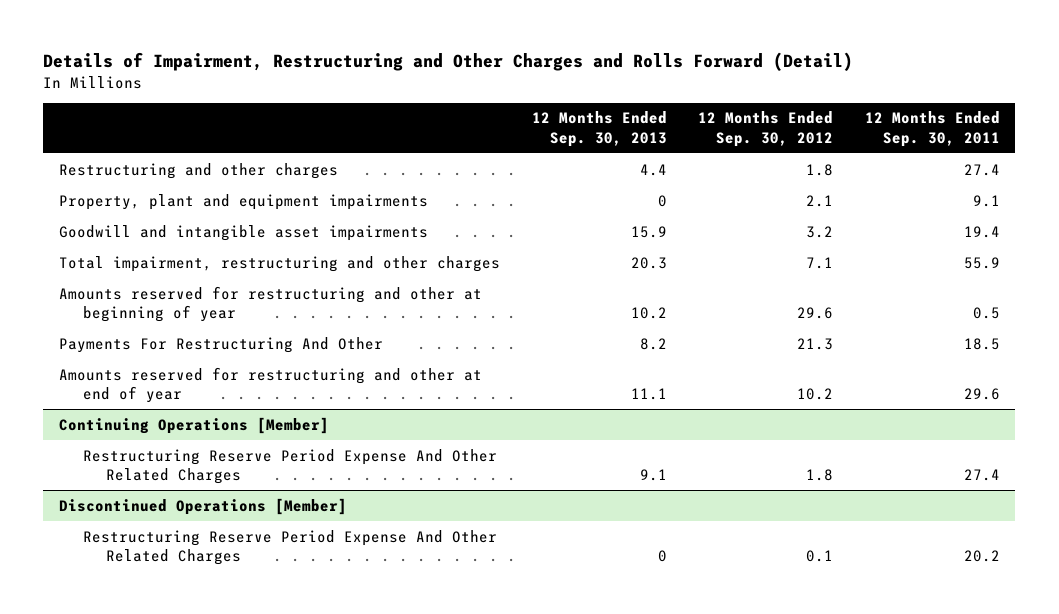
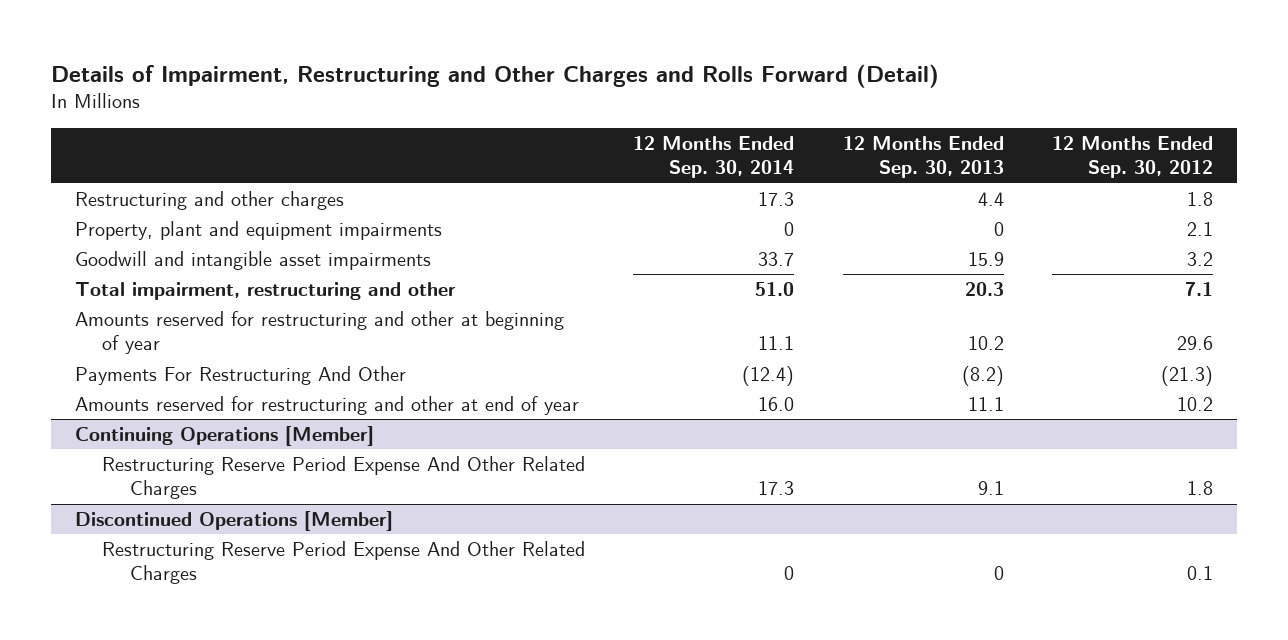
[864,111,1000,147] 12 Months Ended Sep. 30, 2011 -> none
none -> [633,136,795,179] 12 Months Ended Sep. 30, 2014
[59,255,501,272] Total impairment, restructuring and other charges -> [75,282,457,301] Total impairment, restructuring and other
[639,337,667,350] 8.2 -> [961,366,1004,387] (8.2)
[797,337,834,350] 21.3 -> [1160,366,1213,387] (21.3)

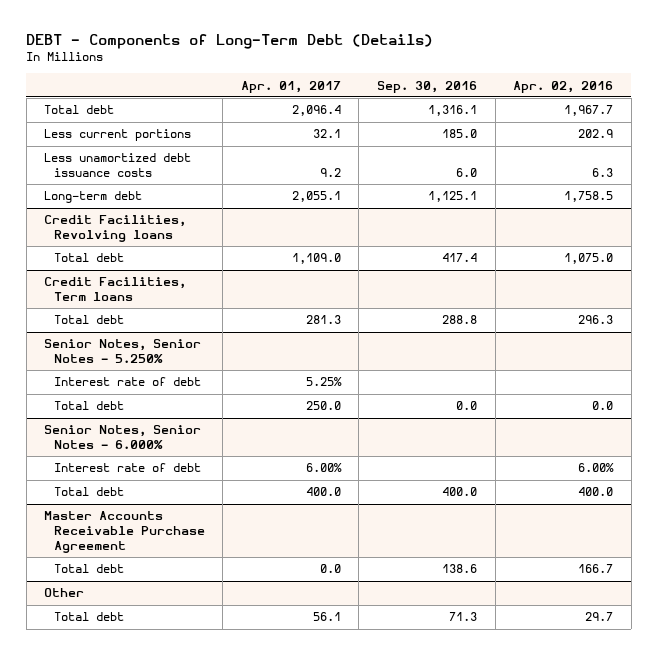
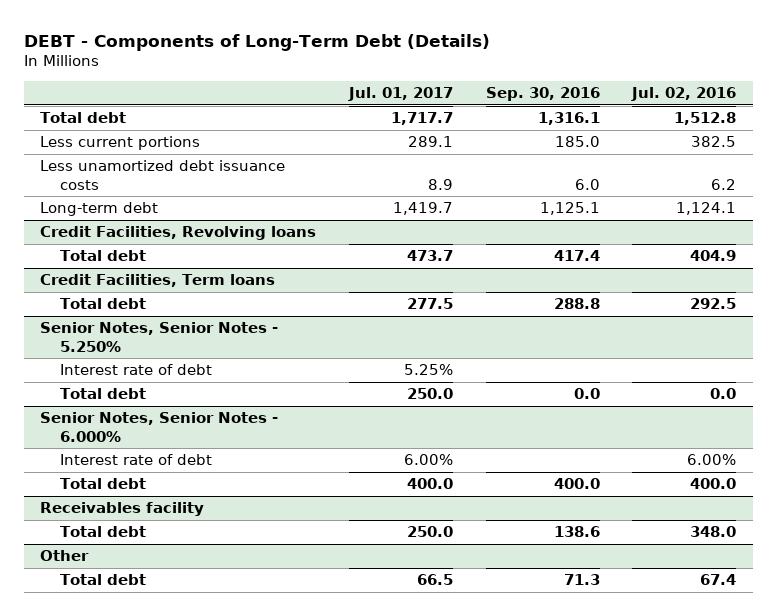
[240,80,341,93] Apr. 01, 2017 -> none
[513,80,614,93] Apr. 02, 2016 -> none
none -> [347,87,453,102] Jul. 01, 2017
none -> [631,87,737,102] Jul. 02, 2016
[44,511,205,553] Master Accounts Receivable Purchase Agreement -> [40,502,205,517] Receivables facility

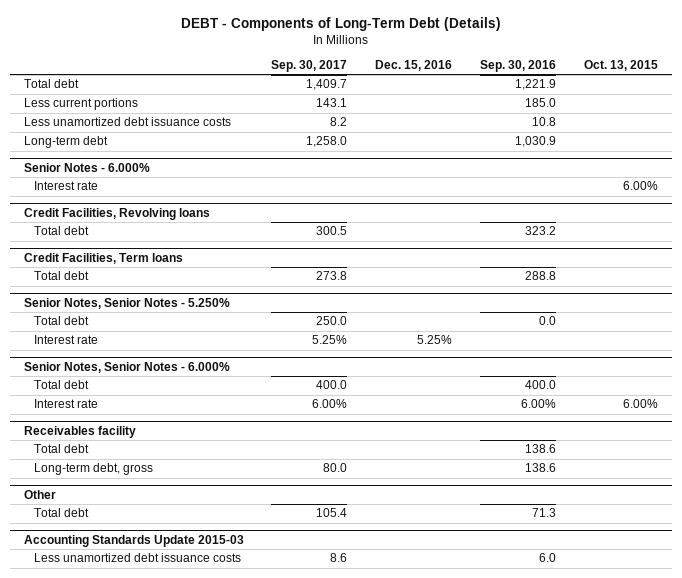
[347,87,453,102] Jul. 01, 2017 -> none
[631,87,737,102] Jul. 02, 2016 -> none
none -> [271,59,348,72] Sep. 30, 2017
none -> [375,59,453,71] Dec. 15, 2016
none -> [584,59,659,71] Oct. 13, 2015
[537,112,600,126] 1,316.1 -> [515,79,557,91] 1,221.9
[574,178,600,190] 6.0 -> [532,117,557,127] 10.8
[539,202,600,216] 1,125.1 -> [515,136,557,148] 1,030.9
none -> [23,162,150,172] Senior Notes - 6.000%
none -> [34,181,99,191] Interest rate
[553,250,600,262] 417.4 -> [525,226,557,236] 323.2
[60,364,213,376] Interest rate of debt -> none
none -> [34,335,99,345] Interest rate
[60,454,213,466] Interest rate of debt -> none
none -> [34,399,99,409] Interest rate
none -> [34,463,154,476] Long-term debt, gross
none -> [23,534,244,547] Accounting Standards Update 2015-03
none -> [34,553,242,563] Less unamortized debt issuance costs

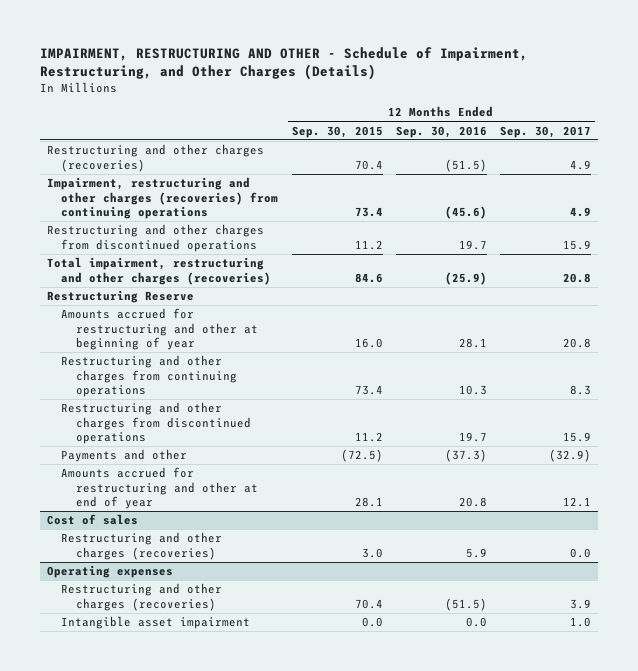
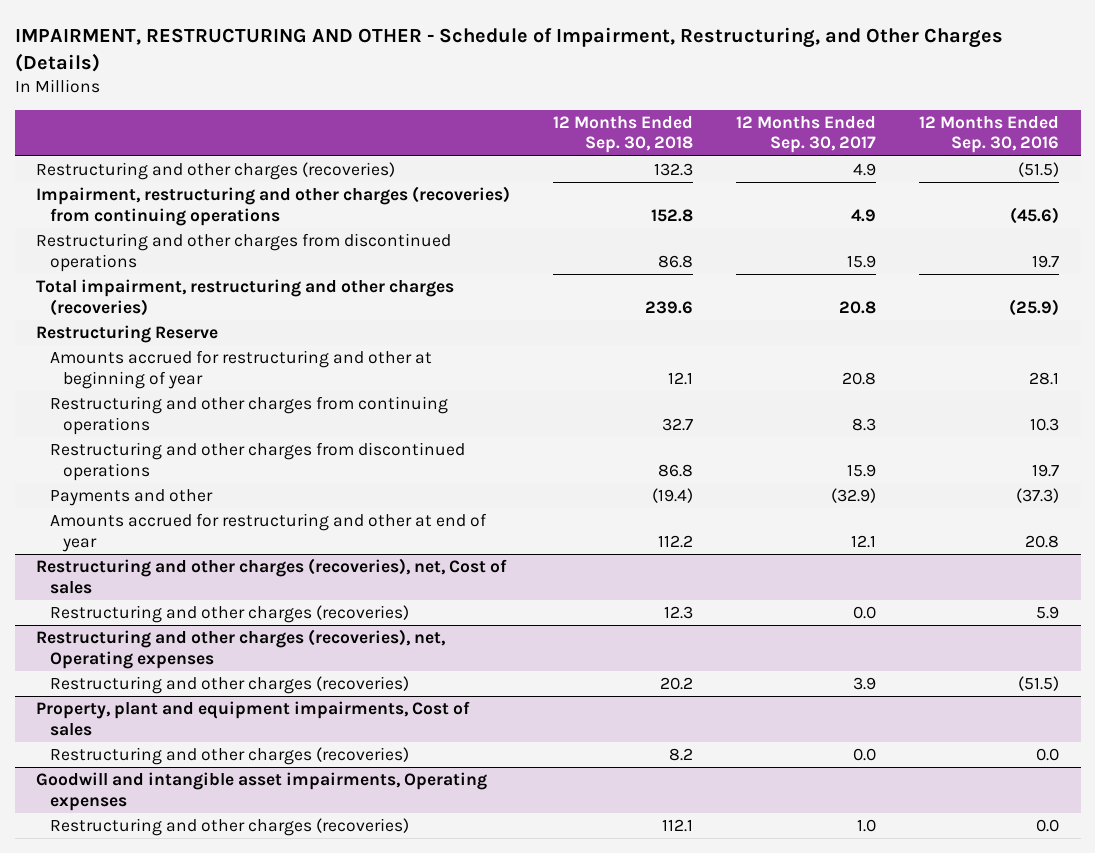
[291,125,383,138] Sep. 30, 2015 -> none
none -> [553,116,694,154] 12 Months Ended Sep. 30, 2018
[46,514,138,526] Cost of sales -> none
none -> [36,558,508,594] Restructuring and other charges (recoveries), net, Cost of sales
[46,565,173,579] Operating expenses -> none
none -> [36,629,446,669] Restructuring and other charges (recoveries), net, Operating expenses
[61,616,251,630] Intangible asset impairment -> none
none -> [36,701,471,736] Property, plant and equipment impairments, Cost of sales
none -> [49,747,409,766] Restructuring and other charges (recoveries)
none -> [36,772,488,811] Goodwill and intangible asset impairments, Operating expenses
none -> [49,818,409,837] Restructuring and other charges (recoveries)

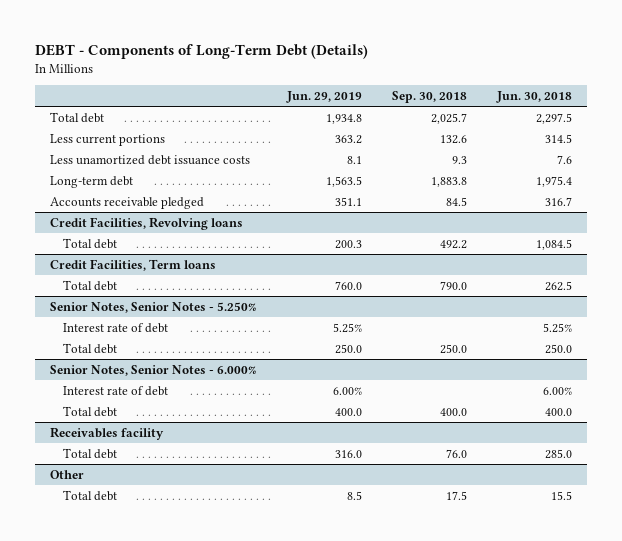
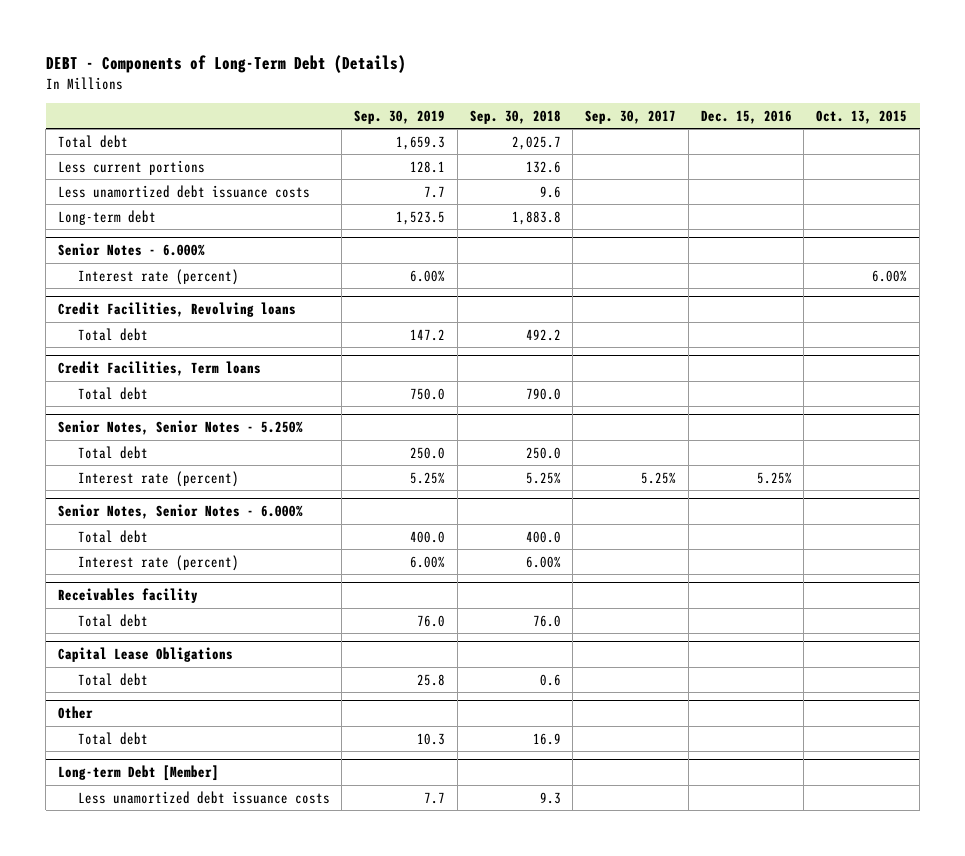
[285,90,362,103] Jun. 29, 2019 -> none
[495,90,572,103] Jun. 30, 2018 -> none
none -> [354,110,446,125] Sep. 30, 2019
none -> [585,110,677,125] Sep. 30, 2017
none -> [700,110,792,125] Dec. 15, 2016
none -> [816,110,908,125] Oct. 13, 2015
[451,155,467,164] 9.3 -> [539,185,561,198] 9.6
[50,196,205,209] Accounts receivable pledged -> none
none -> [58,243,206,257] Senior Notes - 6.000%
none -> [77,268,239,285] Interest rate (percent)
[62,322,168,333] Interest rate of debt -> none
none -> [77,470,239,487] Interest rate (percent)
[62,385,168,396] Interest rate of debt -> none
none -> [77,554,239,571] Interest rate (percent)
none -> [58,647,234,663] Capital Lease Obligations
none -> [77,672,148,686] Total debt
[445,490,467,500] 17.5 -> [532,732,561,745] 16.9
none -> [58,765,220,782] Long-term Debt [Member]
none -> [77,790,330,804] Less unamortized debt issuance costs

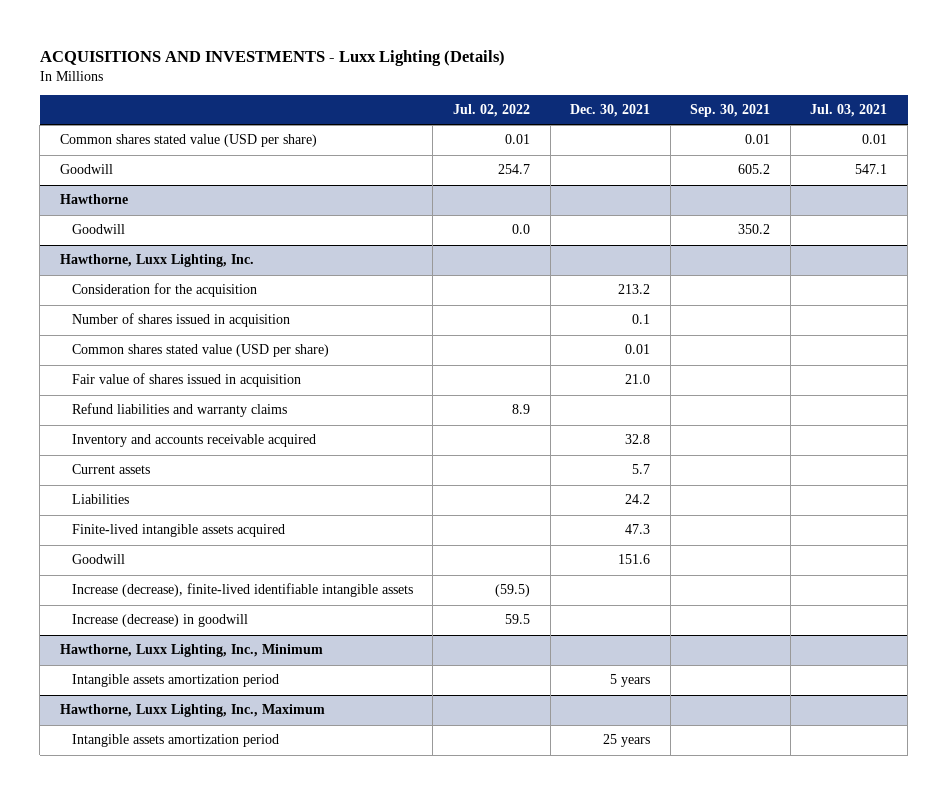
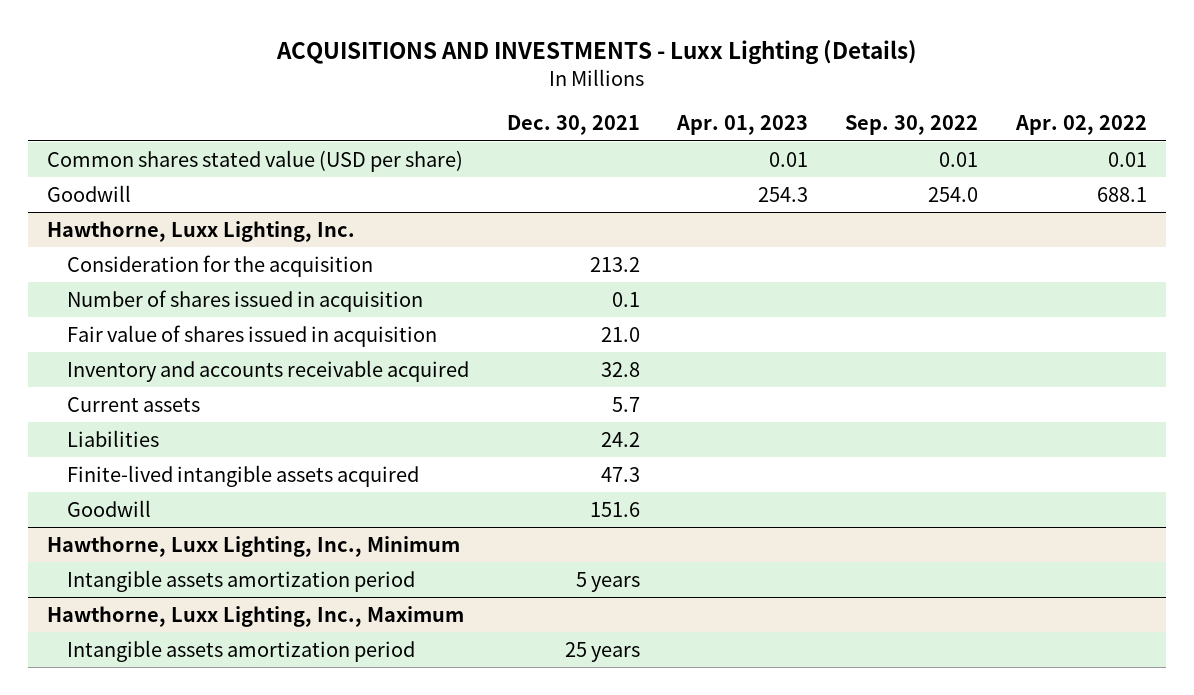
[453,104,531,118] Jul. 02, 2022 -> none
[690,104,771,118] Sep. 30, 2021 -> none
[810,104,888,118] Jul. 03, 2021 -> none
none -> [676,115,809,136] Apr. 01, 2023
none -> [845,115,979,136] Sep. 30, 2022
none -> [1014,115,1147,136] Apr. 02, 2022
[59,194,128,205] Hawthorne -> none
[71,224,125,235] Goodwill -> none
[71,344,329,358] Common shares stated value (USD per share) -> none
[71,403,287,418] Refund liabilities and warranty claims -> none
[71,583,413,598] Increase (decrease), finite-lived identifiable intangible assets -> none
[71,614,248,628] Increase (decrease) in goodwill -> none

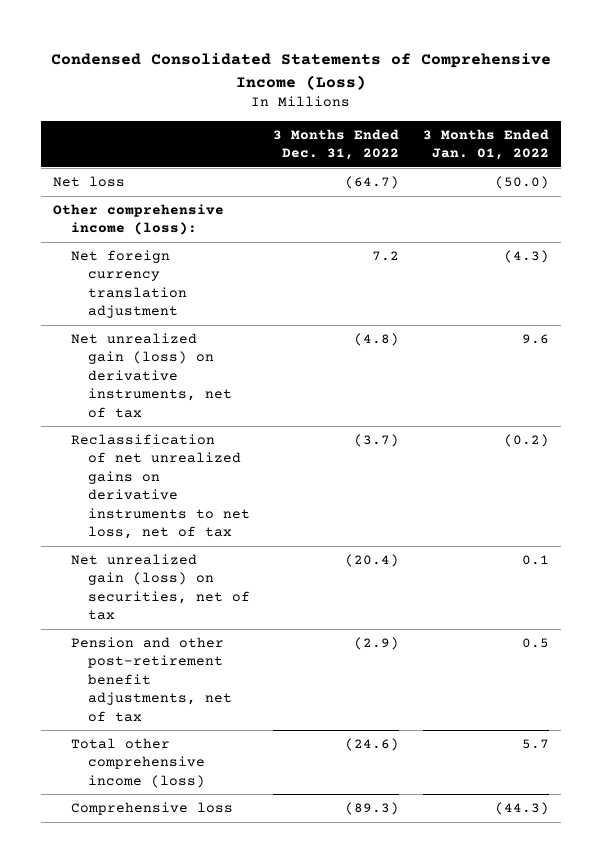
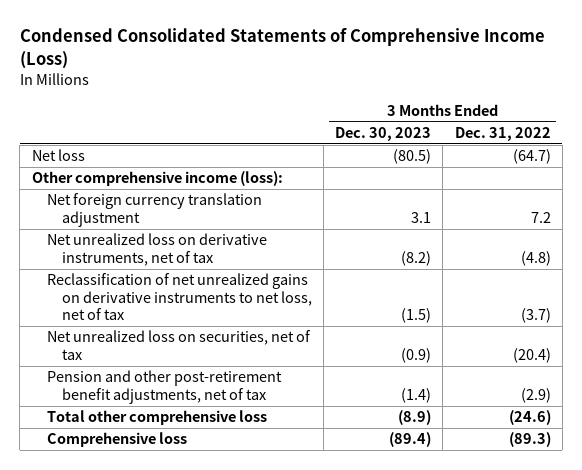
[423,128,550,161] 3 Months Ended Jan. 01, 2022 -> none
none -> [335,126,432,141] Dec. 30, 2023
[70,332,232,418] Net unrealized gain (loss) on derivative instruments, net of tax -> [46,233,267,266] Net unrealized loss on derivative instruments, net of tax
[70,553,250,621] Net unrealized gain (loss) on securities, net of tax -> [46,330,311,360] Net unrealized loss on securities, net of tax
[70,737,205,788] Total other comprehensive income (loss) -> [46,410,267,426] Total other comprehensive loss

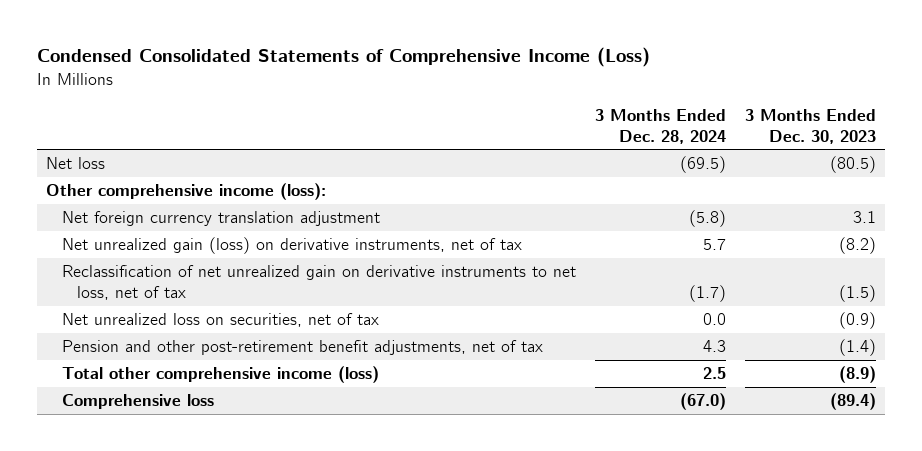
[454,126,551,141] Dec. 31, 2022 -> none
none -> [594,108,726,144] 3 Months Ended Dec. 28, 2024
[46,233,267,266] Net unrealized loss on derivative instruments, net of tax -> [61,237,522,255] Net unrealized gain (loss) on derivative instruments, net of tax
[46,273,312,321] Reclassification of net unrealized gains on derivative instruments to net loss, net of tax -> [61,265,576,301] Reclassification of net unrealized gain on derivative instruments to net loss, net of tax
[46,410,267,426] Total other comprehensive loss -> [61,366,379,384] Total other comprehensive income (loss)

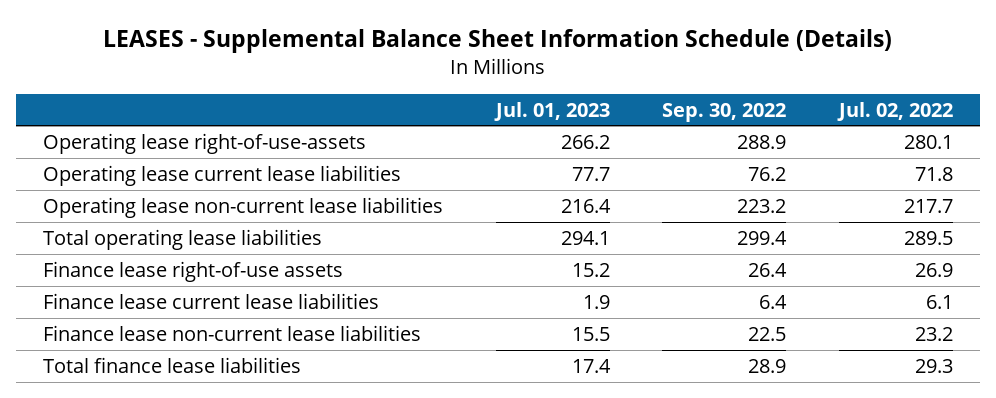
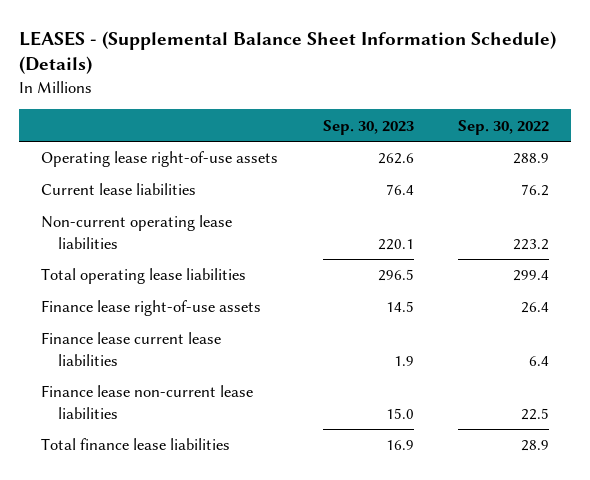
[102,29,892,54] LEASES - Supplemental Balance Sheet Information Schedule (Details) -> [19,30,557,75] LEASES - (Supplemental Balance Sheet Information Schedule) (Details)
[493,101,610,121] Jul. 01, 2023 -> none
[837,101,954,121] Jul. 02, 2022 -> none
none -> [322,119,414,135] Sep. 30, 2023
[42,132,366,154] Operating lease right-of-use-assets -> [41,151,279,168] Operating lease right-of-use assets
[42,164,401,186] Operating lease current lease liabilities -> [41,183,197,196] Current lease liabilities
[42,196,443,218] Operating lease non-current lease liabilities -> [41,215,233,249] Non-current operating lease liabilities

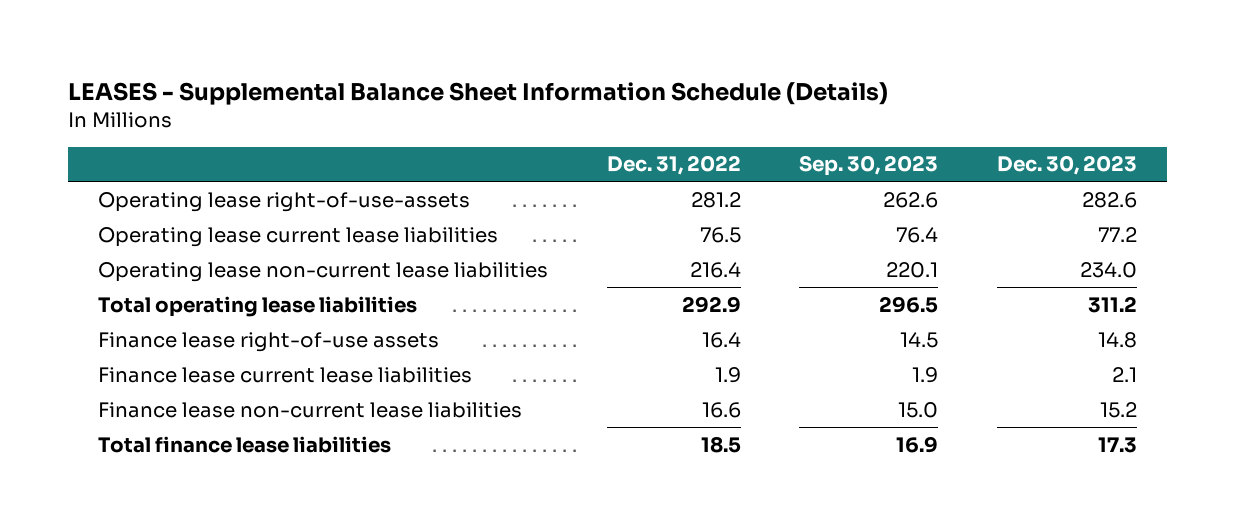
[19,30,557,75] LEASES - (Supplemental Balance Sheet Information Schedule) (Details) -> [68,81,889,105] LEASES - Supplemental Balance Sheet Information Schedule (Details)
[457,119,549,135] Sep. 30, 2022 -> none
none -> [606,155,741,176] Dec. 31, 2022
none -> [997,155,1138,176] Dec. 30, 2023
[41,151,279,168] Operating lease right-of-use assets -> [97,191,470,212] Operating lease right-of-use-assets
[41,183,197,196] Current lease liabilities -> [97,226,498,247] Operating lease current lease liabilities
[41,215,233,249] Non-current operating lease liabilities -> [97,261,548,282] Operating lease non-current lease liabilities

